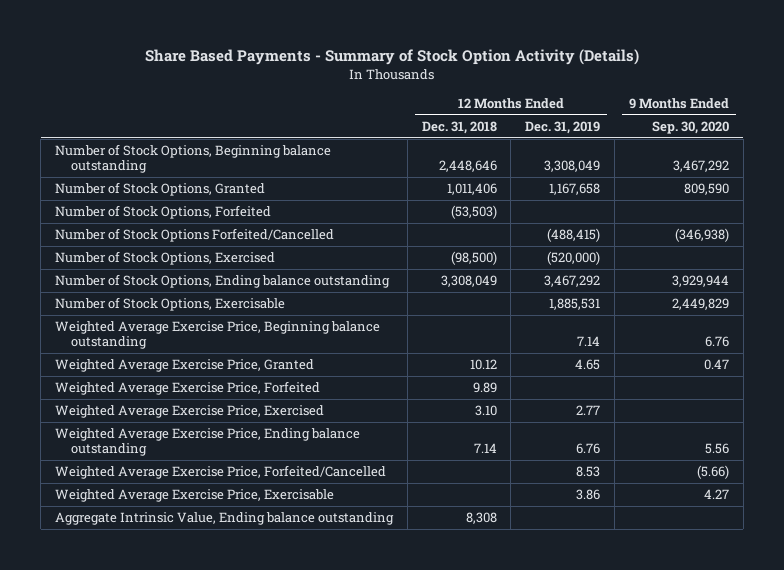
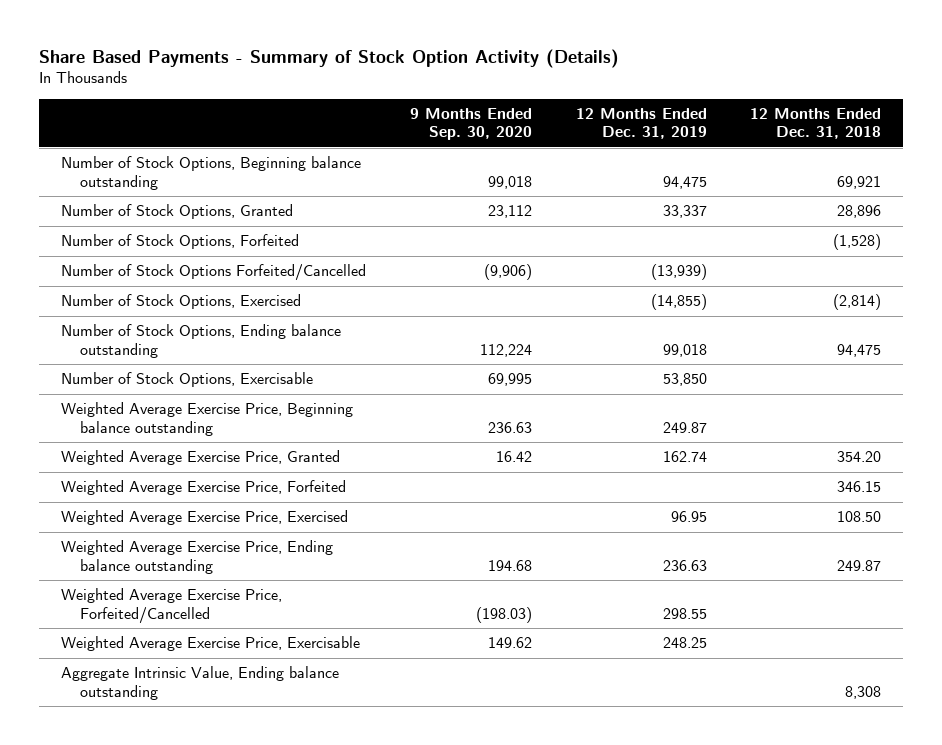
[438,160,497,173] 2,448,646 -> [837,175,882,189] 69,921
[544,160,601,173] 3,308,049 -> [662,175,707,189] 94,475
[672,160,729,173] 3,467,292 -> [487,175,532,189] 99,018
[446,183,497,196] 1,011,406 -> [837,205,882,219] 28,896
[549,183,601,196] 1,167,658 -> [662,205,707,219] 33,337
[683,183,729,196] 809,590 -> [487,205,532,219] 23,112
[450,205,497,220] (53,503) -> [833,234,882,251] (1,528)
[547,228,601,243] (488,415) -> [650,264,707,281] (13,939)
[674,228,729,243] (346,938) -> [483,264,532,281] (9,906)
[450,251,497,266] (98,500) -> [833,294,882,311] (2,814)
[547,251,601,266] (520,000) -> [650,294,707,311] (14,855)
[440,275,497,288] 3,308,049 -> [837,343,882,357] 94,475
[544,275,601,288] 3,467,292 -> [662,343,707,357] 99,018
[671,275,729,288] 3,929,944 -> [479,343,532,357] 112,224
[549,298,601,311] 1,885,531 -> [662,373,707,387] 53,850
[671,298,729,311] 2,449,829 -> [487,373,532,387] 69,995
[577,336,601,347] 7.14 -> [662,421,707,433] 249.87
[704,336,729,348] 6.76 -> [487,421,532,433] 236.63
[469,359,497,371] 10.12 -> [837,451,882,463] 354.20
[575,359,601,371] 4.65 -> [662,451,707,463] 162.74
[703,359,729,371] 0.47 -> [495,451,532,463] 16.42
[472,382,497,394] 9.89 -> [837,481,882,493] 346.15
[474,405,497,417] 3.10 -> [837,511,882,523] 108.50
[576,405,601,416] 2.77 -> [670,511,707,523] 96.95
[473,443,497,454] 7.14 -> [837,559,882,571] 249.87
[576,443,601,455] 6.76 -> [662,559,707,571] 236.63
[704,443,729,455] 5.56 -> [487,559,532,571] 194.68
[576,466,601,478] 8.53 -> [662,607,707,619] 298.55
[696,465,729,480] (5.66) -> [475,606,532,623] (198.03)
[576,489,601,501] 3.86 -> [662,637,707,649] 248.25
[703,489,729,500] 4.27 -> [487,637,532,649] 149.62

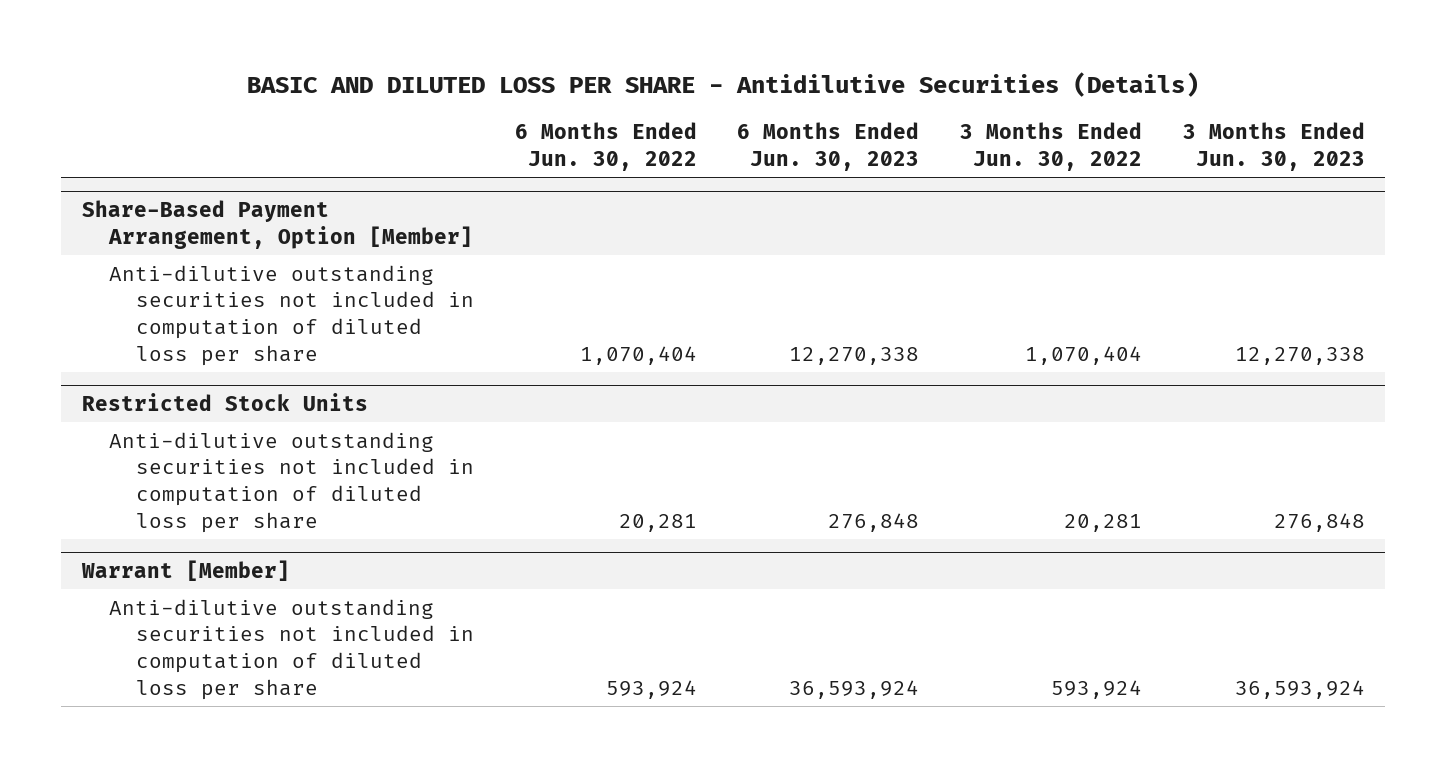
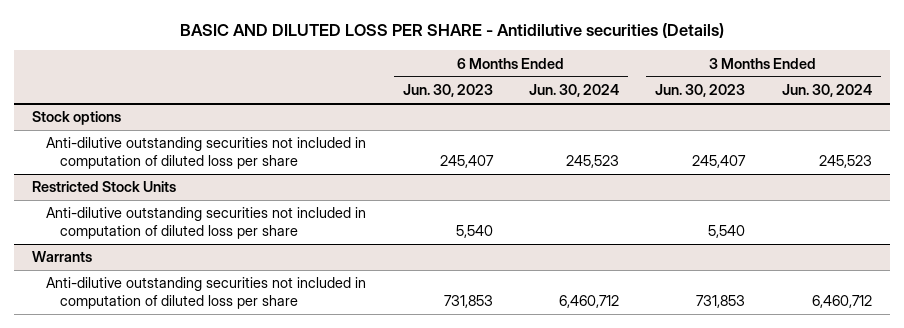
[247,72,1200,98] BASIC AND DILUTED LOSS PER SHARE - Antidilutive Securities (Details) -> [179,23,724,39] BASIC AND DILUTED LOSS PER SHARE - Antidilutive securities (Details)
[514,122,697,172] 6 Months Ended Jun. 30, 2022 -> none
[960,122,1143,172] 3 Months Ended Jun. 30, 2022 -> none
none -> [528,84,619,98] Jun. 30, 2024
none -> [781,84,872,98] Jun. 30, 2024
[81,199,473,249] Share-Based Payment Arrangement, Option [Member] -> [32,111,122,126] Stock options
[789,346,920,365] 12,270,338 -> [439,155,494,169] 245,407
[1234,346,1365,365] 12,270,338 -> [692,155,747,169] 245,407
[828,512,920,532] 276,848 -> [455,225,493,239] 5,540
[1273,512,1365,532] 276,848 -> [708,225,746,239] 5,540
[80,559,290,581] Warrant [Member] -> [32,251,93,263] Warrants
[789,679,920,699] 36,593,924 -> [443,295,493,309] 731,853
[1234,679,1365,699] 36,593,924 -> [696,295,746,309] 731,853

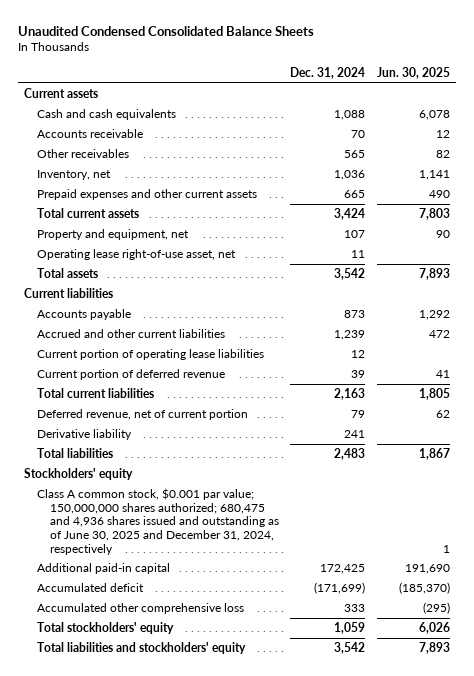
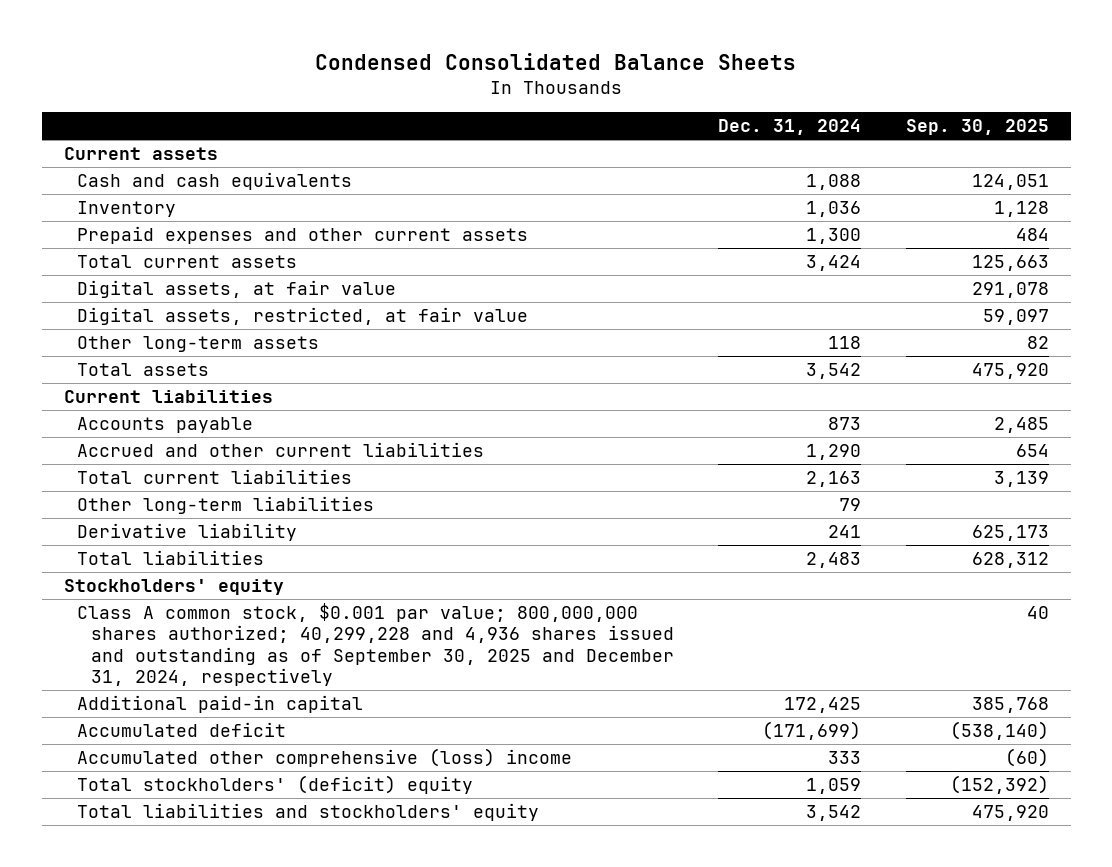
[18,26,315,37] Unaudited Condensed Consolidated Balance Sheets -> [315,52,797,70] Condensed Consolidated Balance Sheets
[376,66,450,79] Jun. 30, 2025 -> none
none -> [905,119,1049,136] Sep. 30, 2025
[36,128,143,138] Accounts receivable -> none
[36,148,129,158] Other receivables -> none
[36,169,111,180] Inventory, net -> [77,201,177,218] Inventory
[344,189,366,198] 665 -> [806,228,862,245] 1,300
[36,228,189,240] Property and equipment, net -> none
[36,248,236,260] Operating lease right-of-use asset, net -> none
none -> [77,280,397,299] Digital assets, at fair value
none -> [77,307,529,326] Digital assets, restricted, at fair value
none -> [77,336,320,353] Other long-term assets
[36,348,264,360] Current portion of operating lease liabilities -> none
[36,368,225,380] Current portion of deferred revenue -> none
[334,329,366,340] 1,239 -> [806,444,862,461] 1,290
[36,408,248,420] Deferred revenue, net of current portion -> none
none -> [77,496,375,515] Other long-term liabilities
[36,487,279,555] Class A common stock, $0.001 par value; 150,000,000 shares authorized; 680,475 and 4,936 shares issued and outstanding as of June 30, 2025 and December 31, 2024, respectively -> [77,603,674,687] Class A common stock, $0.001 par value; 800,000,000 shares authorized; 40,299,228 and 4,936 shares issued and outstanding as of September 30, 2025 and December 31, 2024, respectively
[36,602,244,614] Accumulated other comprehensive loss -> [77,748,573,768] Accumulated other comprehensive (loss) income
[36,621,174,634] Total stockholders' equity -> [77,775,474,795] Total stockholders' (deficit) equity

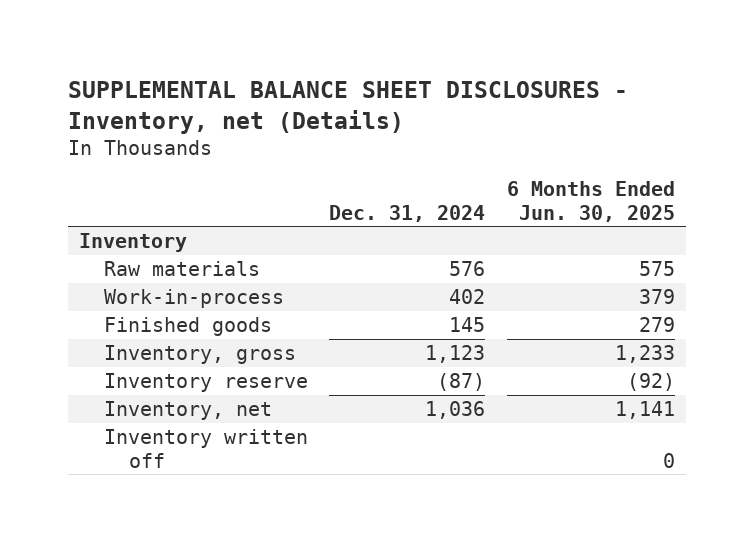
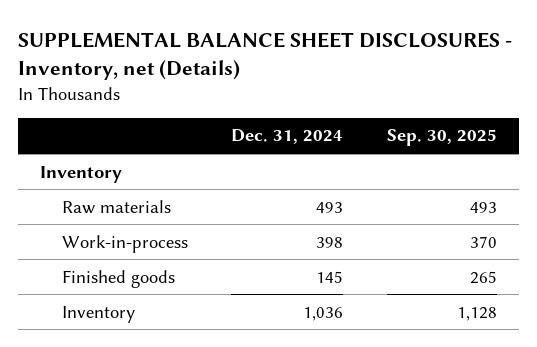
[506,181,675,222] 6 Months Ended Jun. 30, 2025 -> none
none -> [387,129,498,147] Sep. 30, 2025
[449,261,486,277] 576 -> [316,201,344,213] 493
[449,289,486,305] 402 -> [316,236,344,248] 398
[103,345,296,365] Inventory, gross -> none
[103,373,308,393] Inventory reserve -> none
[103,429,308,468] Inventory written off -> none
[103,401,272,421] Inventory, net -> [61,305,135,323] Inventory

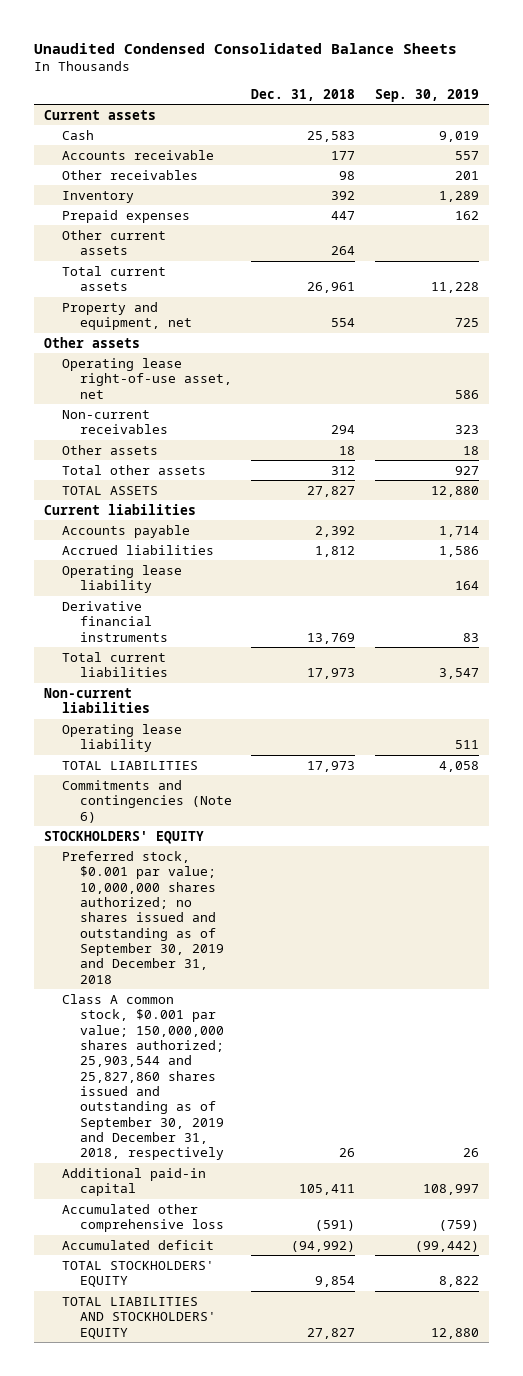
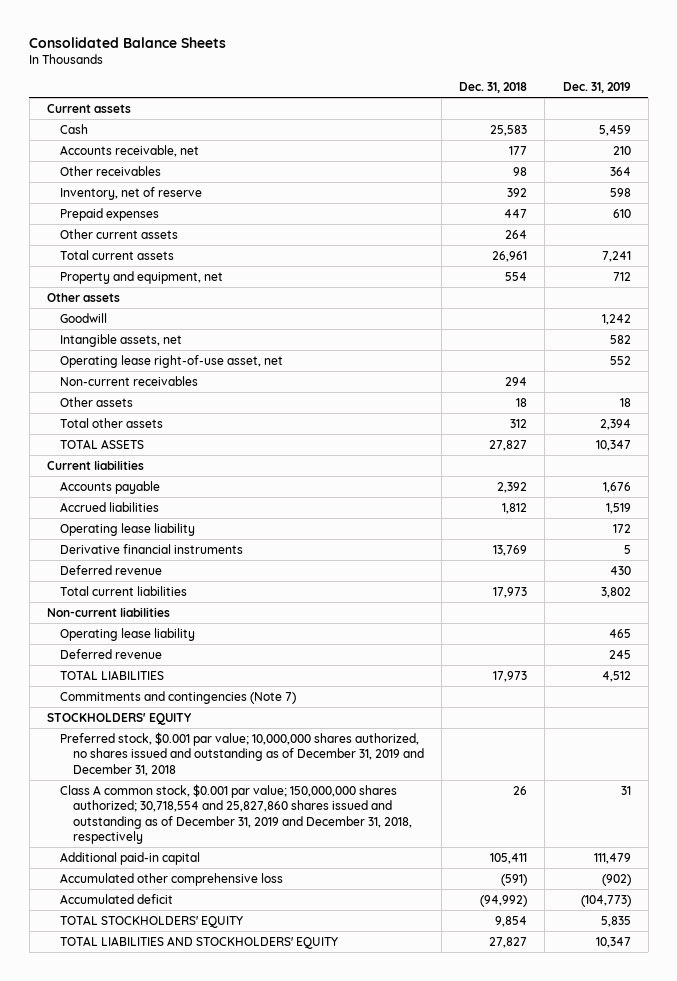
[33,42,457,54] Unaudited Condensed Consolidated Balance Sheets -> [29,36,227,48] Consolidated Balance Sheets
[374,88,479,102] Sep. 30, 2019 -> none
none -> [562,82,631,94] Dec. 31, 2019
[61,149,214,160] Accounts receivable -> [59,144,199,157] Accounts receivable, net
[61,190,134,203] Inventory -> [59,186,202,200] Inventory, net of reserve
none -> [59,312,107,323] Goodwill
none -> [59,333,182,347] Intangible assets, net
none -> [59,564,162,575] Deferred revenue
none -> [59,648,162,659] Deferred revenue
[61,779,232,823] Commitments and contingencies (Note 6) -> [59,690,296,704] Commitments and contingencies (Note 7)
[61,850,224,984] Preferred stock, $0.001 par value; 10,000,000 shares authorized; no shares issued and outstanding as of September 30, 2019 and December 31, 2018 -> [59,731,424,776] Preferred stock, $0.001 par value; 10,000,000 shares authorized, no shares issued and outstanding as of December 31, 2019 and December 31, 2018
[61,993,224,1161] Class A common stock, $0.001 par value; 150,000,000 shares authorized; 25,903,544 and 25,827,860 shares issued and outstanding as of September 30, 2019 and December 31, 2018, respectively -> [59,783,412,844] Class A common stock, $0.001 par value; 150,000,000 shares authorized; 30,718,554 and 25,827,860 shares issued and outstanding as of December 31, 2019 and December 31, 2018, respectively

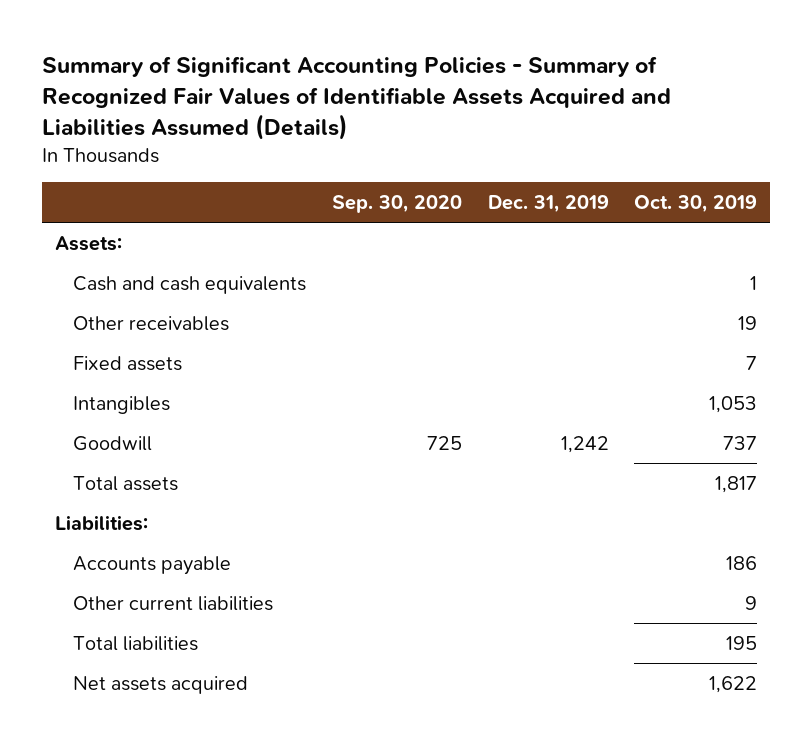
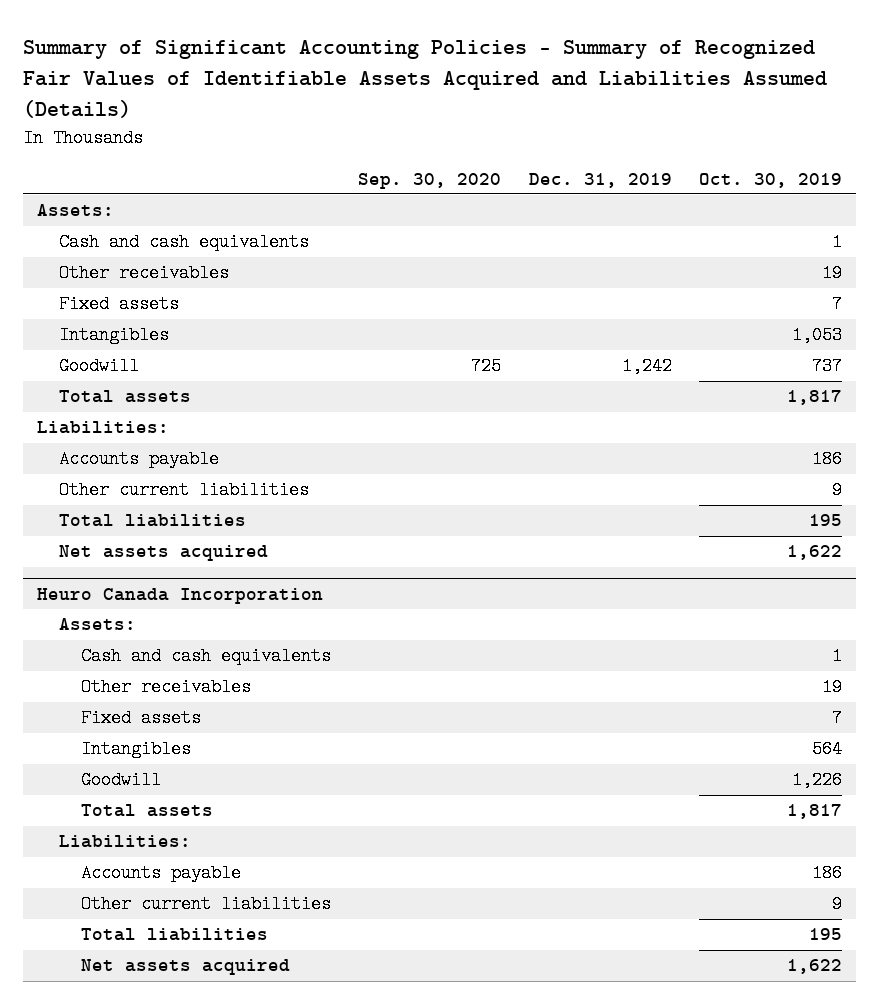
none -> [37,588,324,605] Heuro Canada Incorporation
none -> [59,618,137,631] Assets:
none -> [81,647,332,666] Cash and cash equivalents
none -> [81,678,252,697] Other receivables
none -> [81,709,202,728] Fixed assets
none -> [81,740,192,759] Intangibles
none -> [81,771,162,790] Goodwill
none -> [81,804,214,818] Total assets
none -> [59,835,192,849] Liabilities:
none -> [81,864,242,883] Accounts payable
none -> [81,895,332,914] Other current liabilities
none -> [81,928,269,942] Total liabilities
none -> [81,959,291,976] Net assets acquired

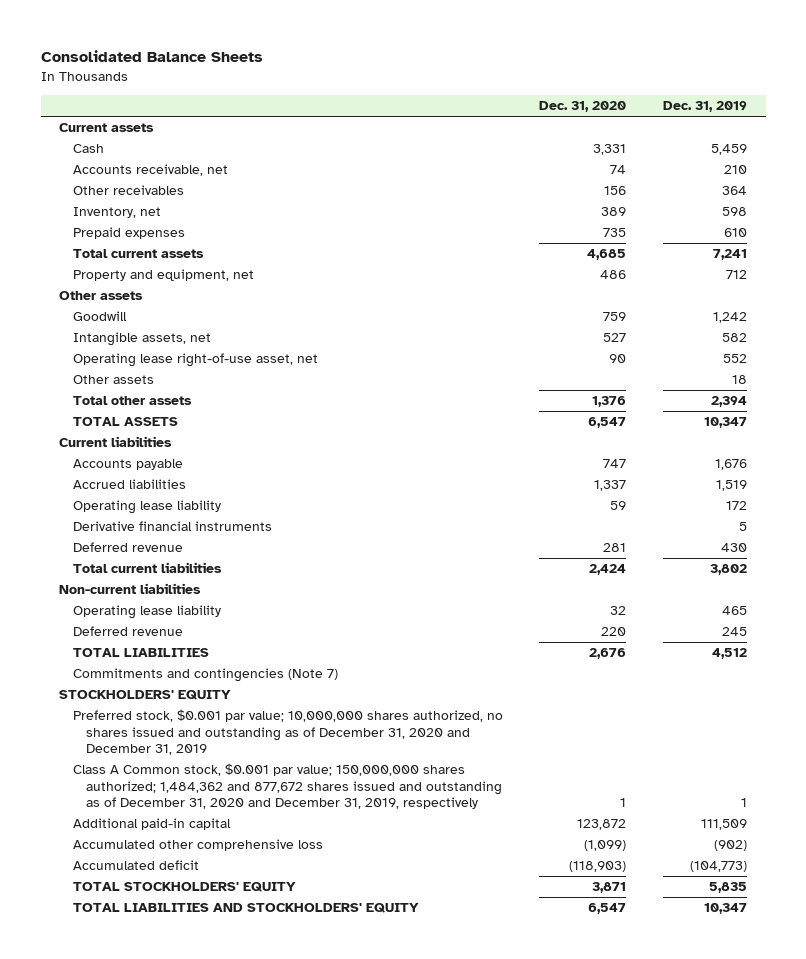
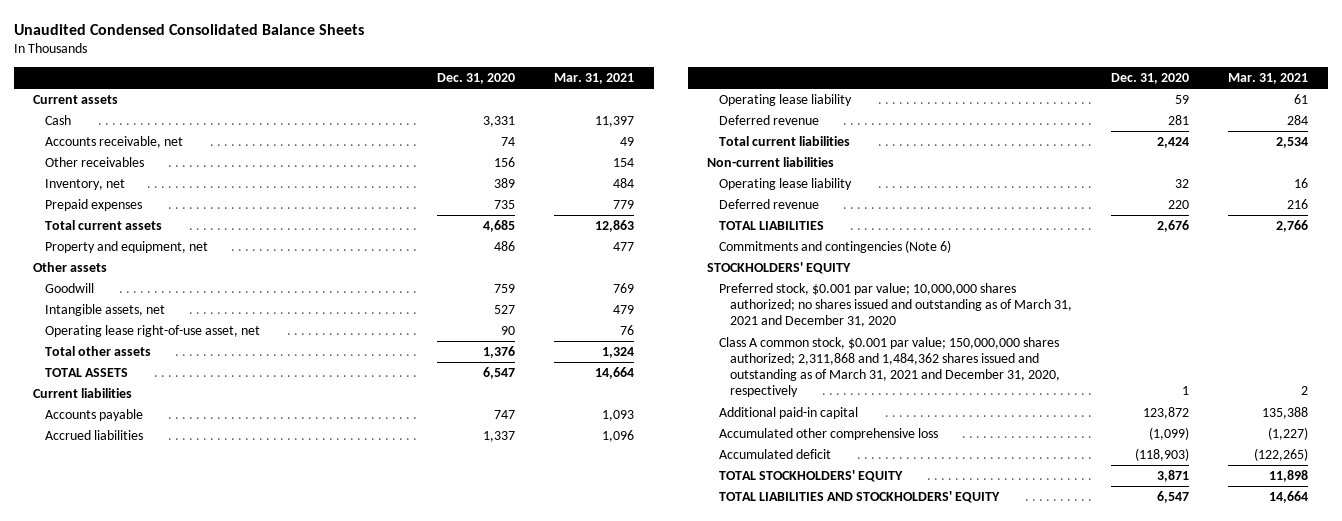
[40,50,263,63] Consolidated Balance Sheets -> [13,23,364,35] Unaudited Condensed Consolidated Balance Sheets
[663,101,748,113] Dec. 31, 2019 -> none
none -> [554,73,635,85] Mar. 31, 2021
[72,375,154,385] Other assets -> none
[72,521,272,532] Derivative financial instruments -> none
[72,668,338,683] Commitments and contingencies (Note 7) -> [718,240,951,254] Commitments and contingencies (Note 6)
[72,709,503,756] Preferred stock, $0.001 par value; 10,000,000 shares authorized, no shares issued and outstanding as of December 31, 2020 and December 31, 2019 -> [718,283,1072,328] Preferred stock, $0.001 par value; 10,000,000 shares authorized; no shares issued and outstanding as of March 31, 2021 and December 31, 2020
[72,763,503,810] Class A Common stock, $0.001 par value; 150,000,000 shares authorized; 1,484,362 and 877,672 shares issued and outstanding as of December 31, 2020 and December 31, 2019, respectively -> [718,337,1060,398] Class A common stock, $0.001 par value; 150,000,000 shares authorized; 2,311,868 and 1,484,362 shares issued and outstanding as of March 31, 2021 and December 31, 2020, respectively

